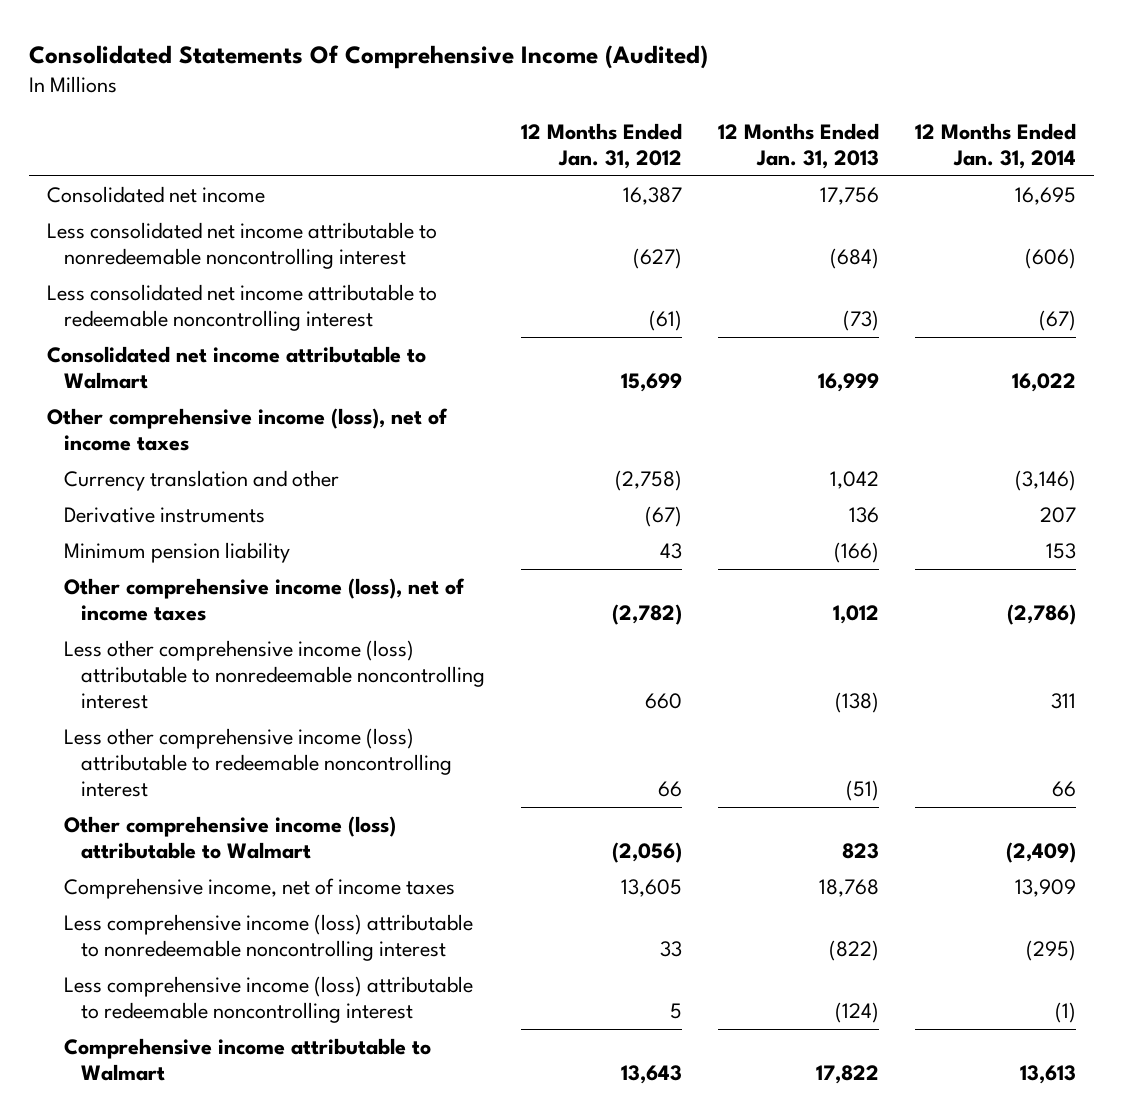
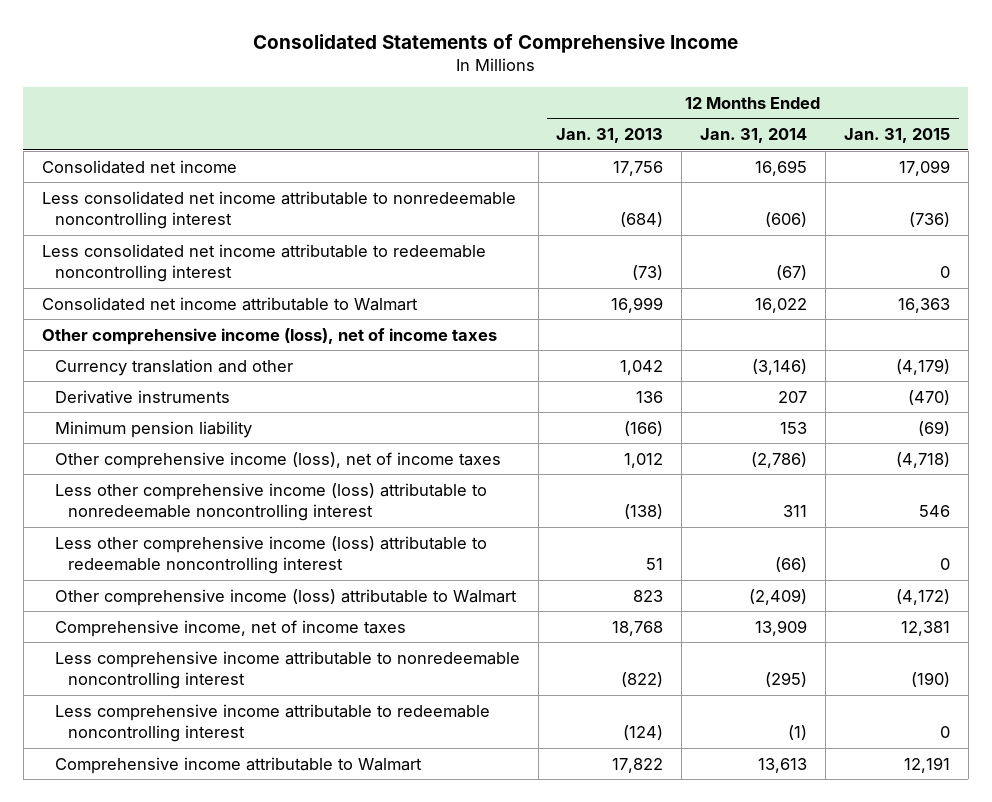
[28,44,708,69] Consolidated Statements Of Comprehensive Income (Audited) -> [252,33,738,53] Consolidated Statements of Comprehensive Income
[521,123,683,170] 12 Months Ended Jan. 31, 2012 -> none
none -> [843,128,950,144] Jan. 31, 2015
[846,780,880,802] (51) -> [646,557,664,570] 51
[1052,781,1077,798] 66 -> [775,556,808,572] (66)
[63,914,473,962] Less comprehensive income (loss) attributable to nonredeemable noncontrolling interest -> [54,650,520,689] Less comprehensive income attributable to nonredeemable noncontrolling interest
[63,976,473,1024] Less comprehensive income (loss) attributable to redeemable noncontrolling interest -> [54,703,490,742] Less comprehensive income attributable to redeemable noncontrolling interest

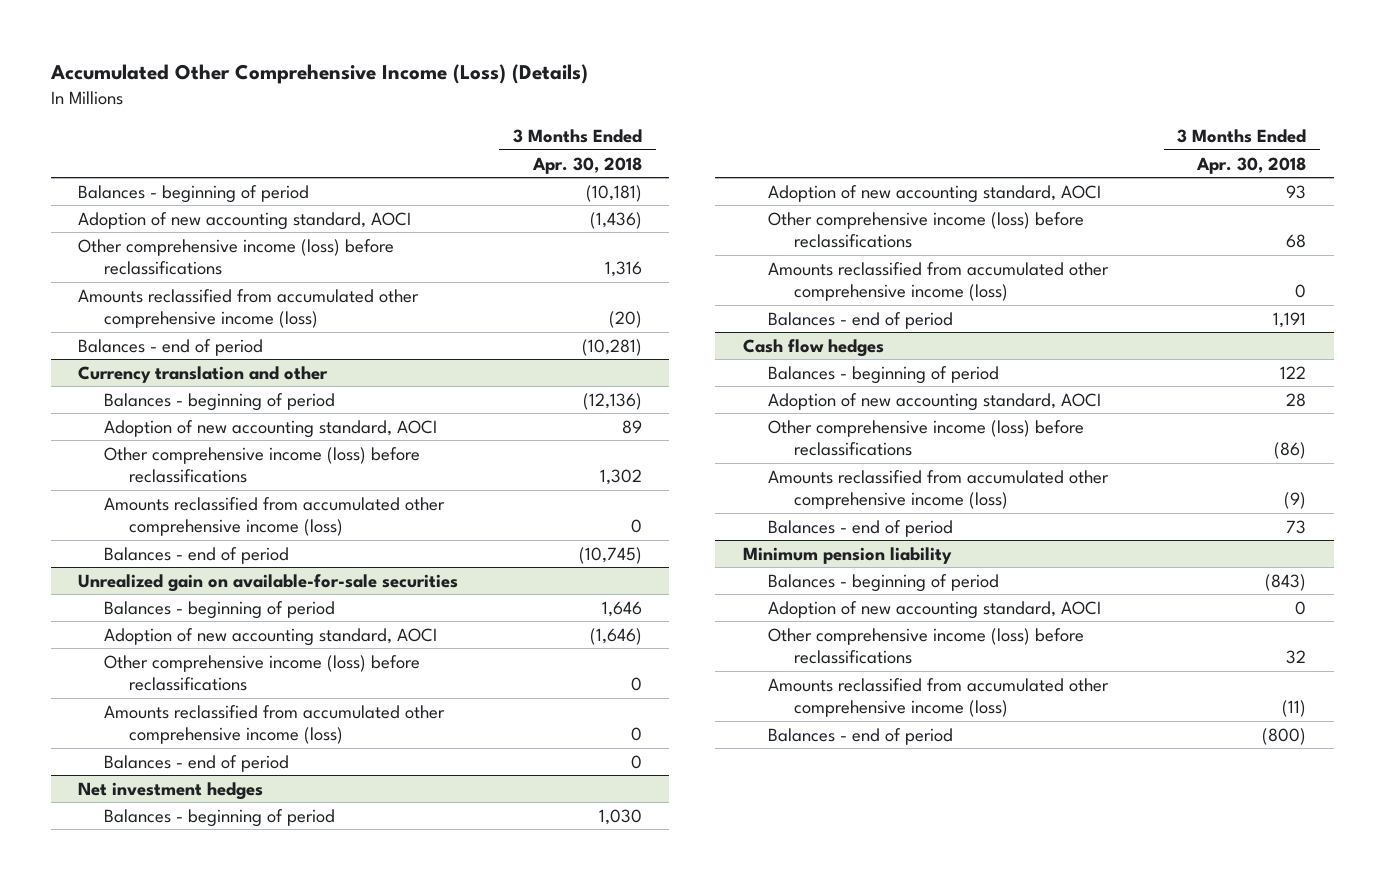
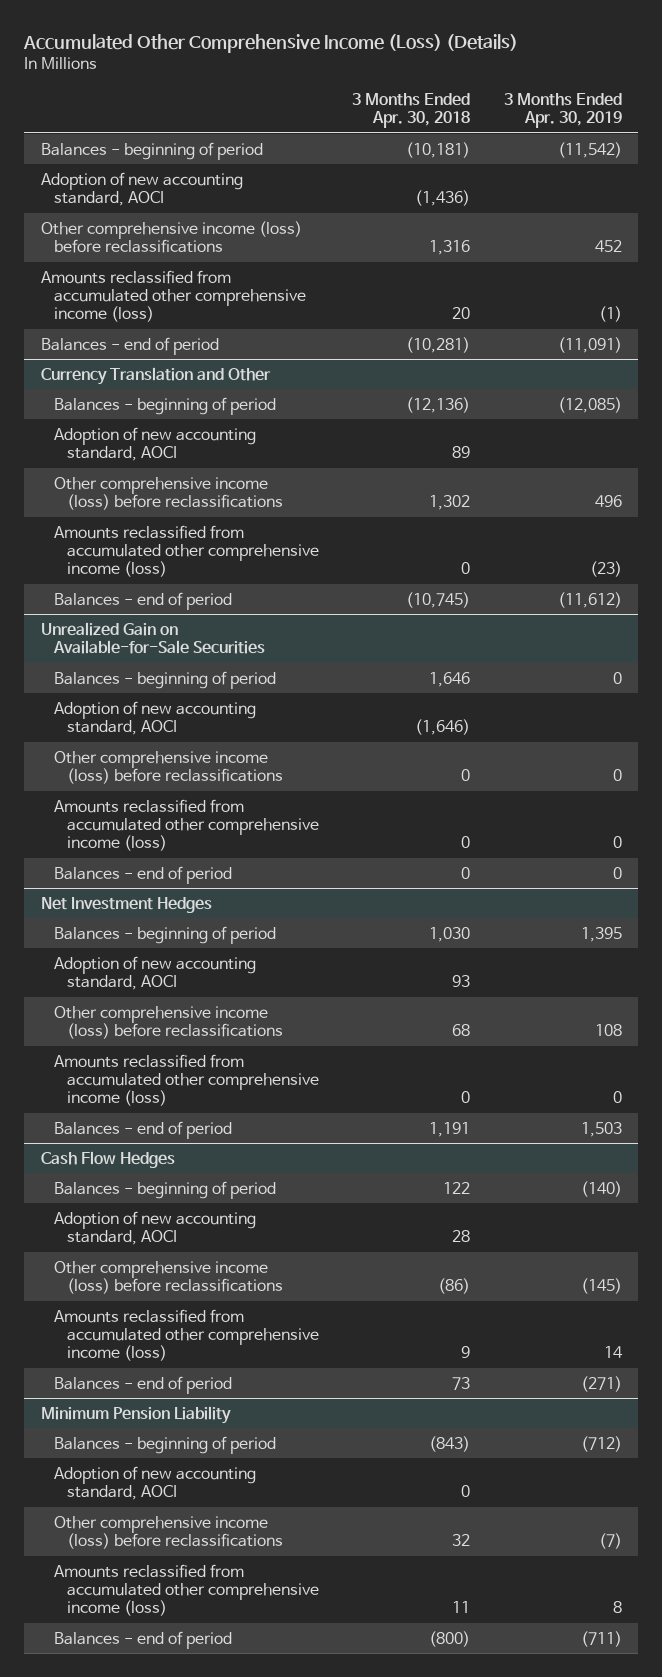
none -> [503,92,622,129] 3 Months Ended Apr. 30, 2019
[609,311,643,329] (20) -> [452,307,471,320] 20
[78,365,329,383] Currency translation and other -> [40,366,271,385] Currency Translation and Other
[78,573,459,592] Unrealized gain on available-for-sale securities -> [40,621,265,655] Unrealized Gain on Available-for-Sale Securities
[78,781,264,800] Net investment hedges -> [40,896,212,913] Net Investment Hedges
[742,338,884,357] Cash flow hedges -> [40,1150,175,1168] Cash Flow Hedges
[1284,492,1307,510] (9) -> [461,1346,471,1359] 9
[742,546,952,564] Minimum pension liability -> [40,1405,231,1424] Minimum Pension Liability
[1282,700,1307,718] (11) -> [452,1601,471,1614] 11

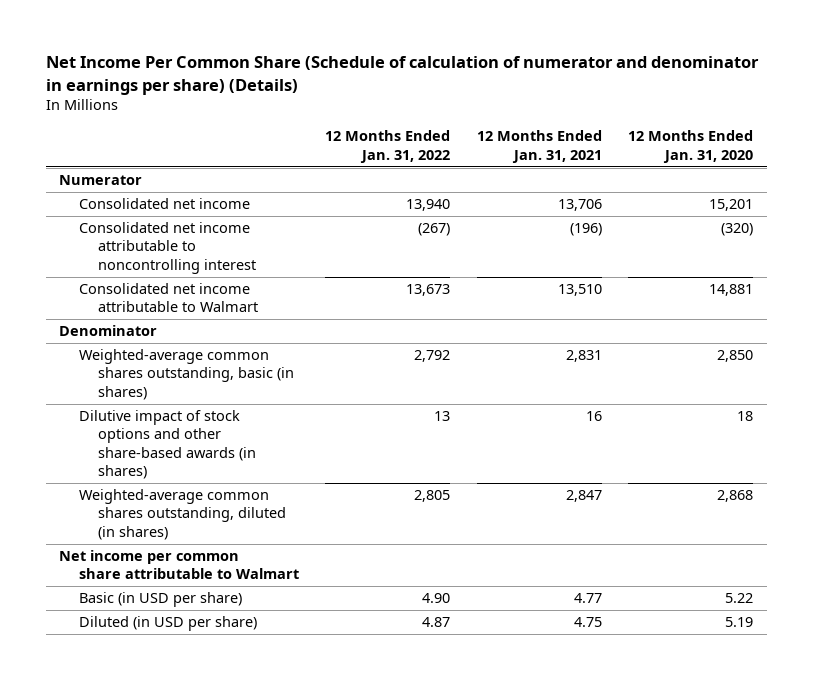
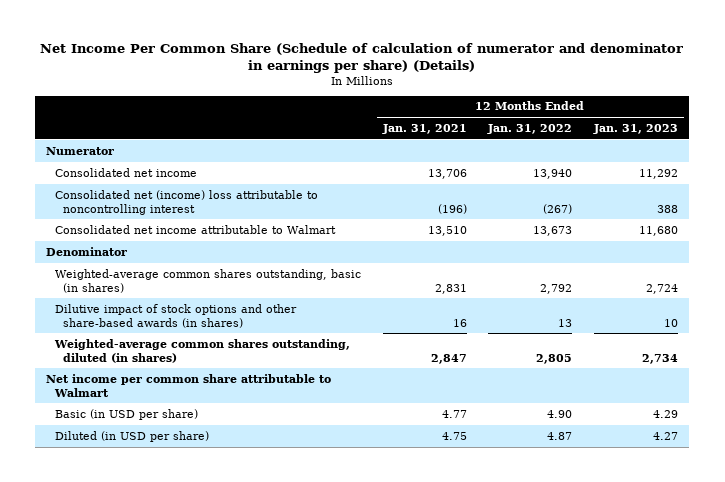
[628,130,754,163] 12 Months Ended Jan. 31, 2020 -> none
none -> [593,123,679,134] Jan. 31, 2023
[78,222,256,274] Consolidated net income attributable to noncontrolling interest -> [54,189,318,215] Consolidated net (income) loss attributable to noncontrolling interest

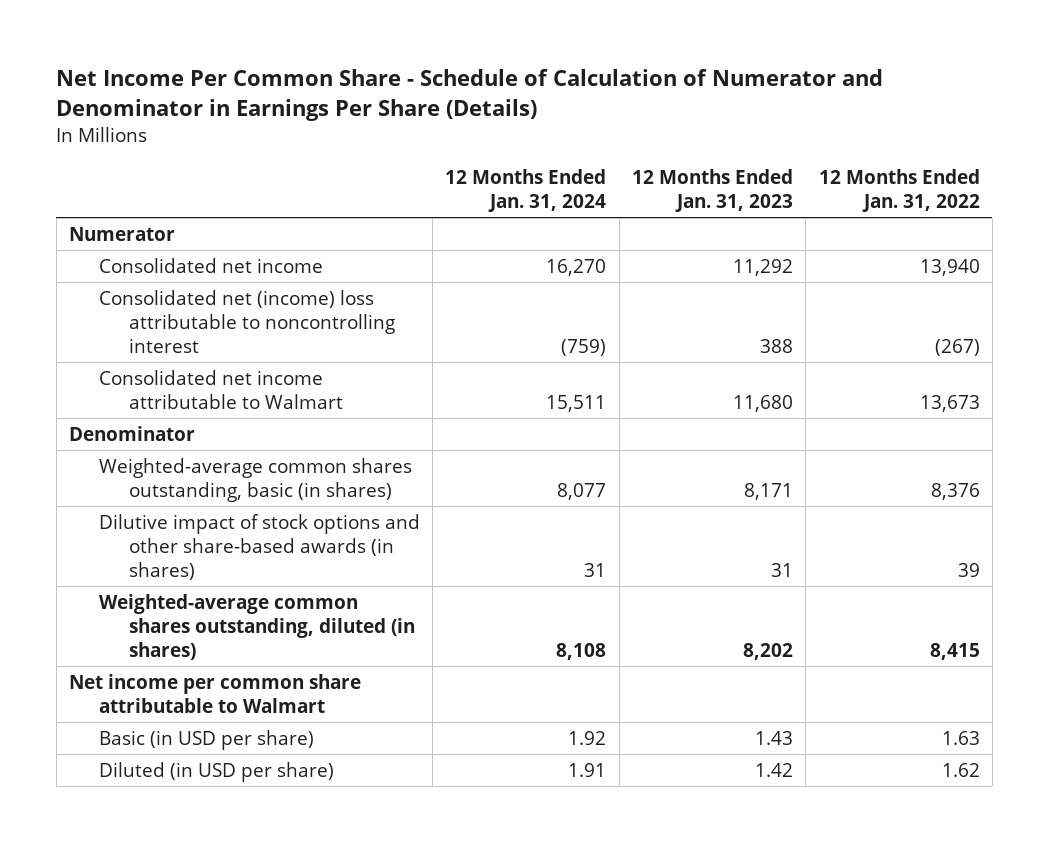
[40,42,684,73] Net Income Per Common Share (Schedule of calculation of numerator and denominator in earnings per share) (Details) -> [56,69,884,121] Net Income Per Common Share - Schedule of Calculation of Numerator and Denominator in Earnings Per Share (Details)
[381,123,467,134] Jan. 31, 2021 -> none
none -> [445,169,607,212] 12 Months Ended Jan. 31, 2024
[540,283,573,294] 2,792 -> [930,482,980,500] 8,376
[646,283,679,294] 2,724 -> [744,482,794,500] 8,171
[558,318,573,327] 13 -> [957,562,980,577] 39
[664,318,679,327] 10 -> [771,562,794,577] 31
[536,353,573,364] 2,805 -> [929,642,980,660] 8,415
[642,353,679,364] 2,734 -> [743,642,794,660] 8,202
[547,409,573,418] 4.90 -> [941,730,980,745] 1.63
[653,409,679,418] 4.29 -> [755,730,794,745] 1.43
[547,431,573,440] 4.87 -> [941,762,980,777] 1.62
[653,431,679,440] 4.27 -> [755,762,794,777] 1.42

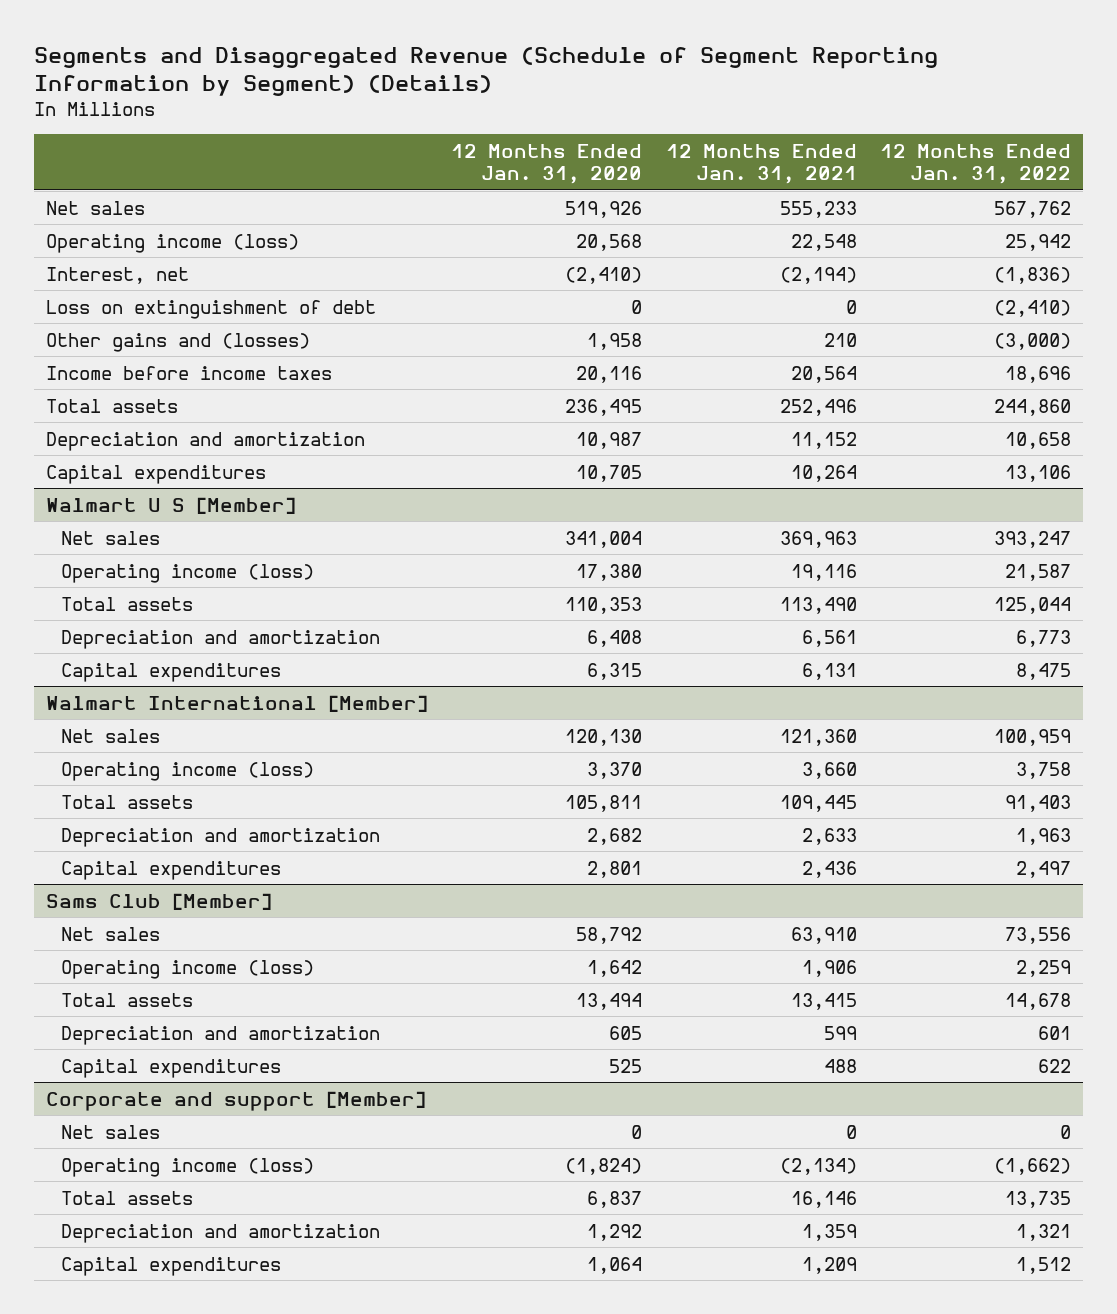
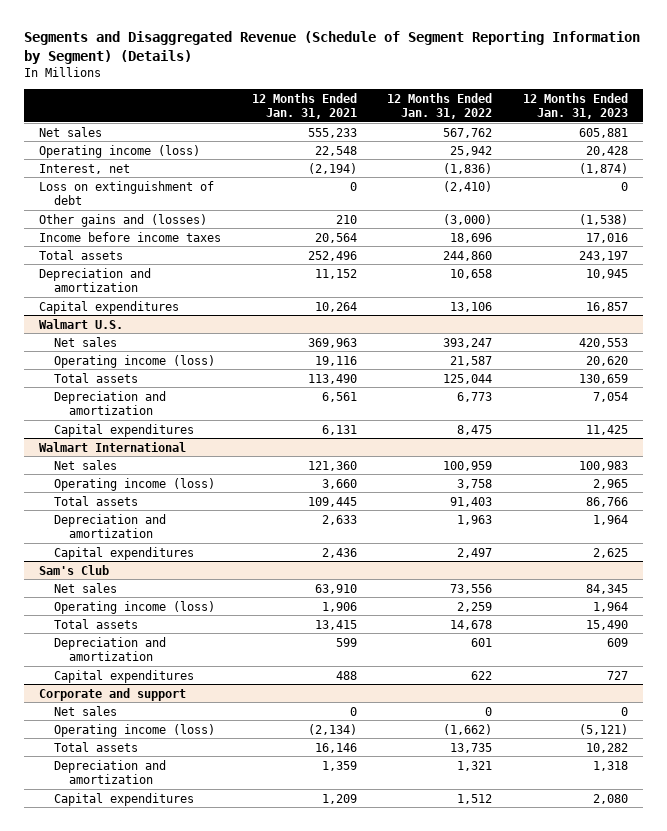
[451,143,643,184] 12 Months Ended Jan. 31, 2020 -> none
none -> [522,92,628,119] 12 Months Ended Jan. 31, 2023
[46,496,297,514] Walmart U S [Member] -> [39,318,124,329] Walmart U.S.
[46,694,429,712] Walmart International [Member] -> [39,441,187,452] Walmart International
[46,892,273,910] Sams Club [Member] -> [39,564,110,575] Sam's Club
[46,1090,427,1111] Corporate and support [Member] -> [39,687,187,701] Corporate and support

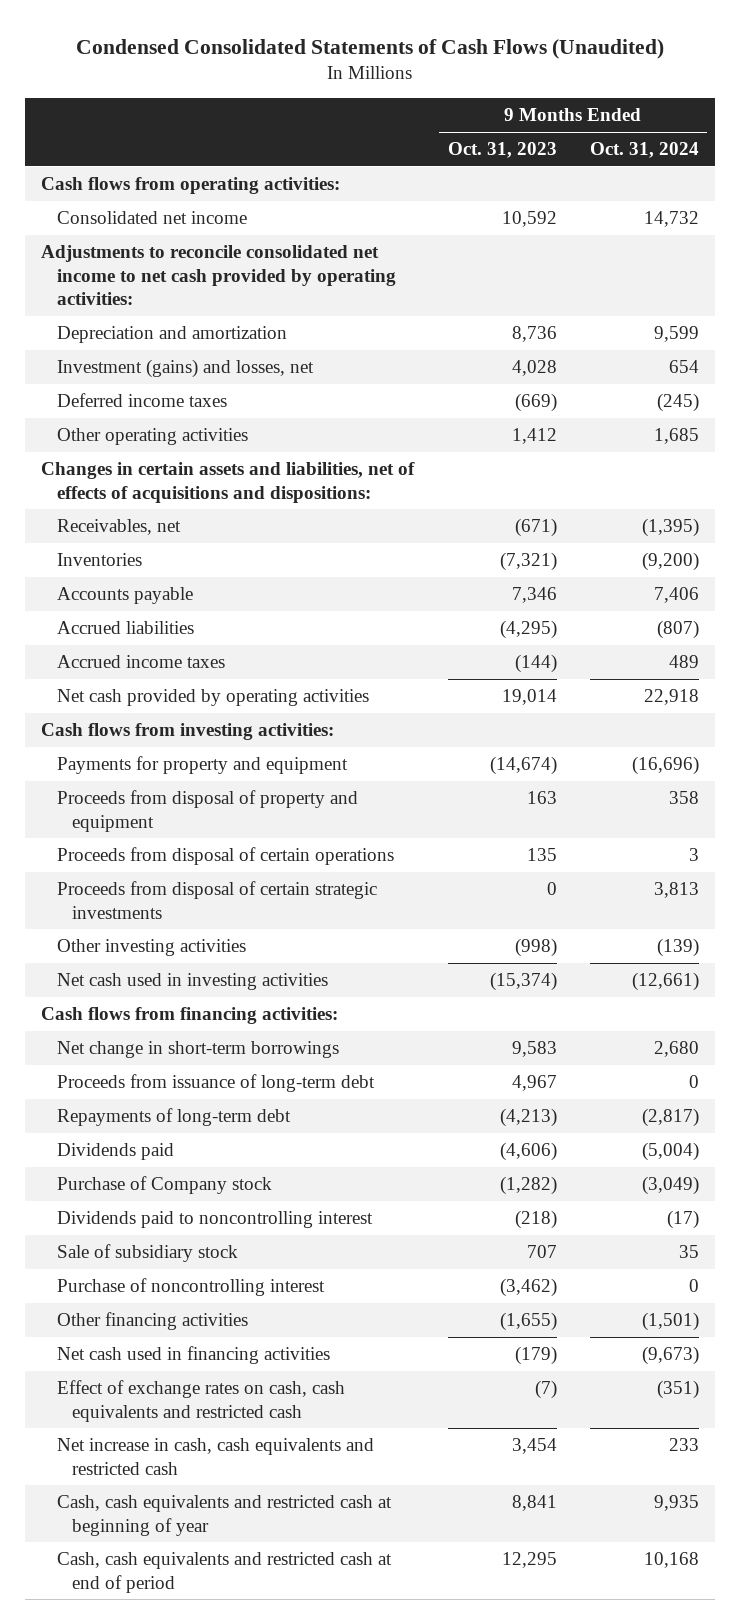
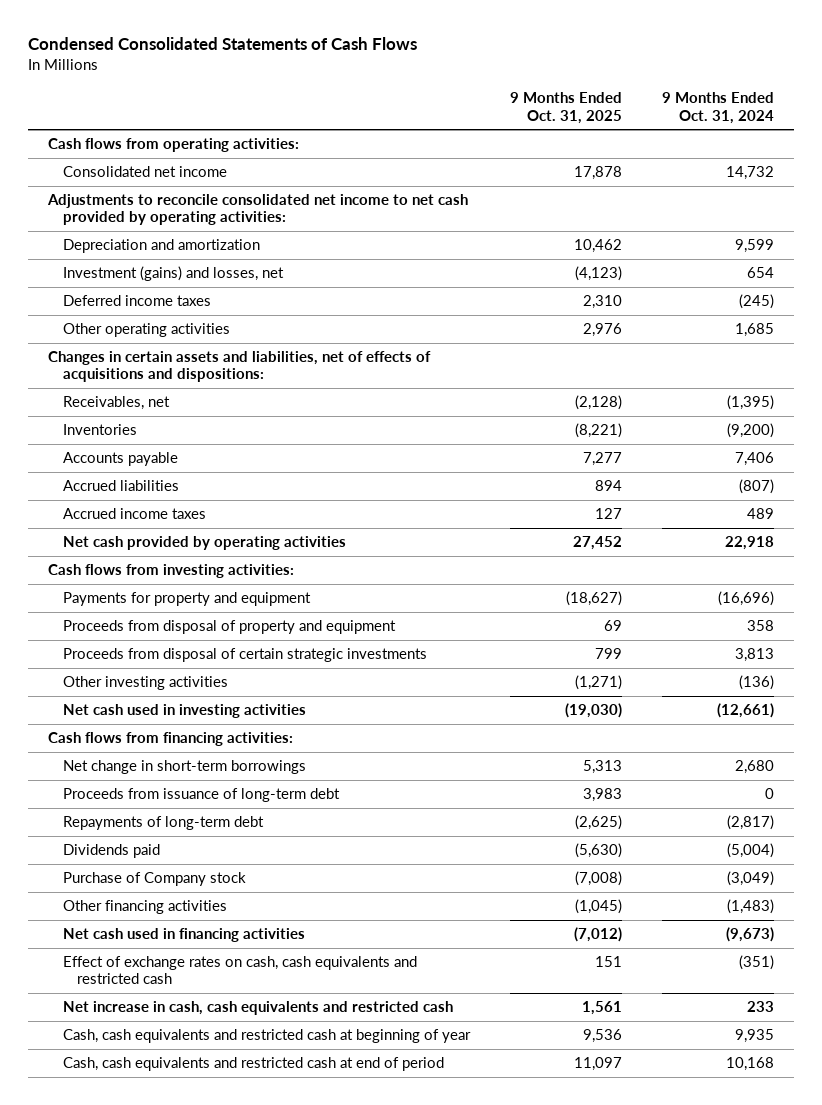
[76,39,665,60] Condensed Consolidated Statements of Cash Flows (Unaudited) -> [27,37,417,51] Condensed Consolidated Statements of Cash Flows
[447,142,557,159] Oct. 31, 2023 -> none
none -> [509,92,622,124] 9 Months Ended Oct. 31, 2025
[56,847,394,866] Proceeds from disposal of certain operations -> none
[656,938,699,958] (139) -> [738,675,774,691] (136)
[56,1211,373,1229] Dividends paid to noncontrolling interest -> none
[56,1244,238,1263] Sale of subsidiary stock -> none
[56,1278,325,1297] Purchase of noncontrolling interest -> none
[641,1312,699,1332] (1,501) -> [726,899,774,915] (1,483)

